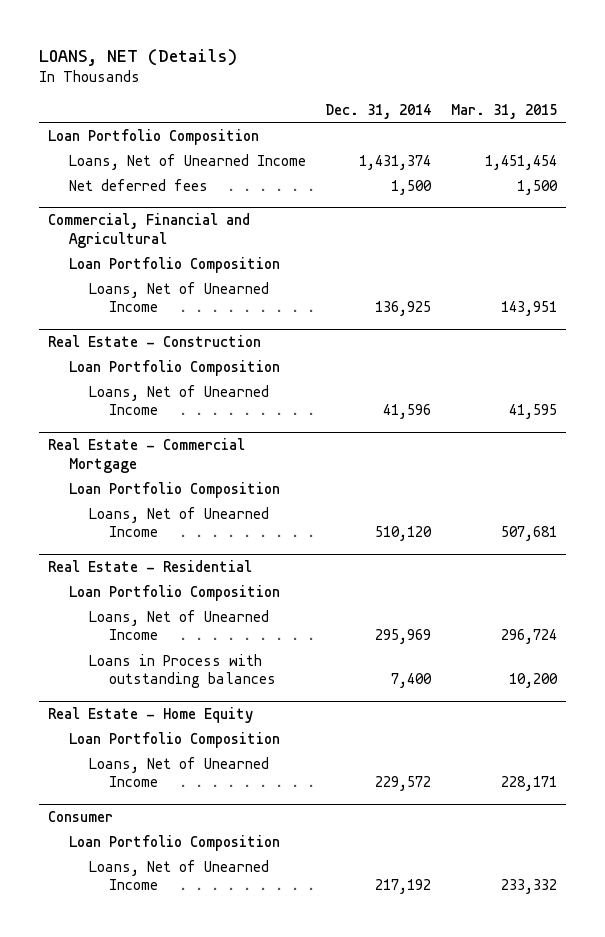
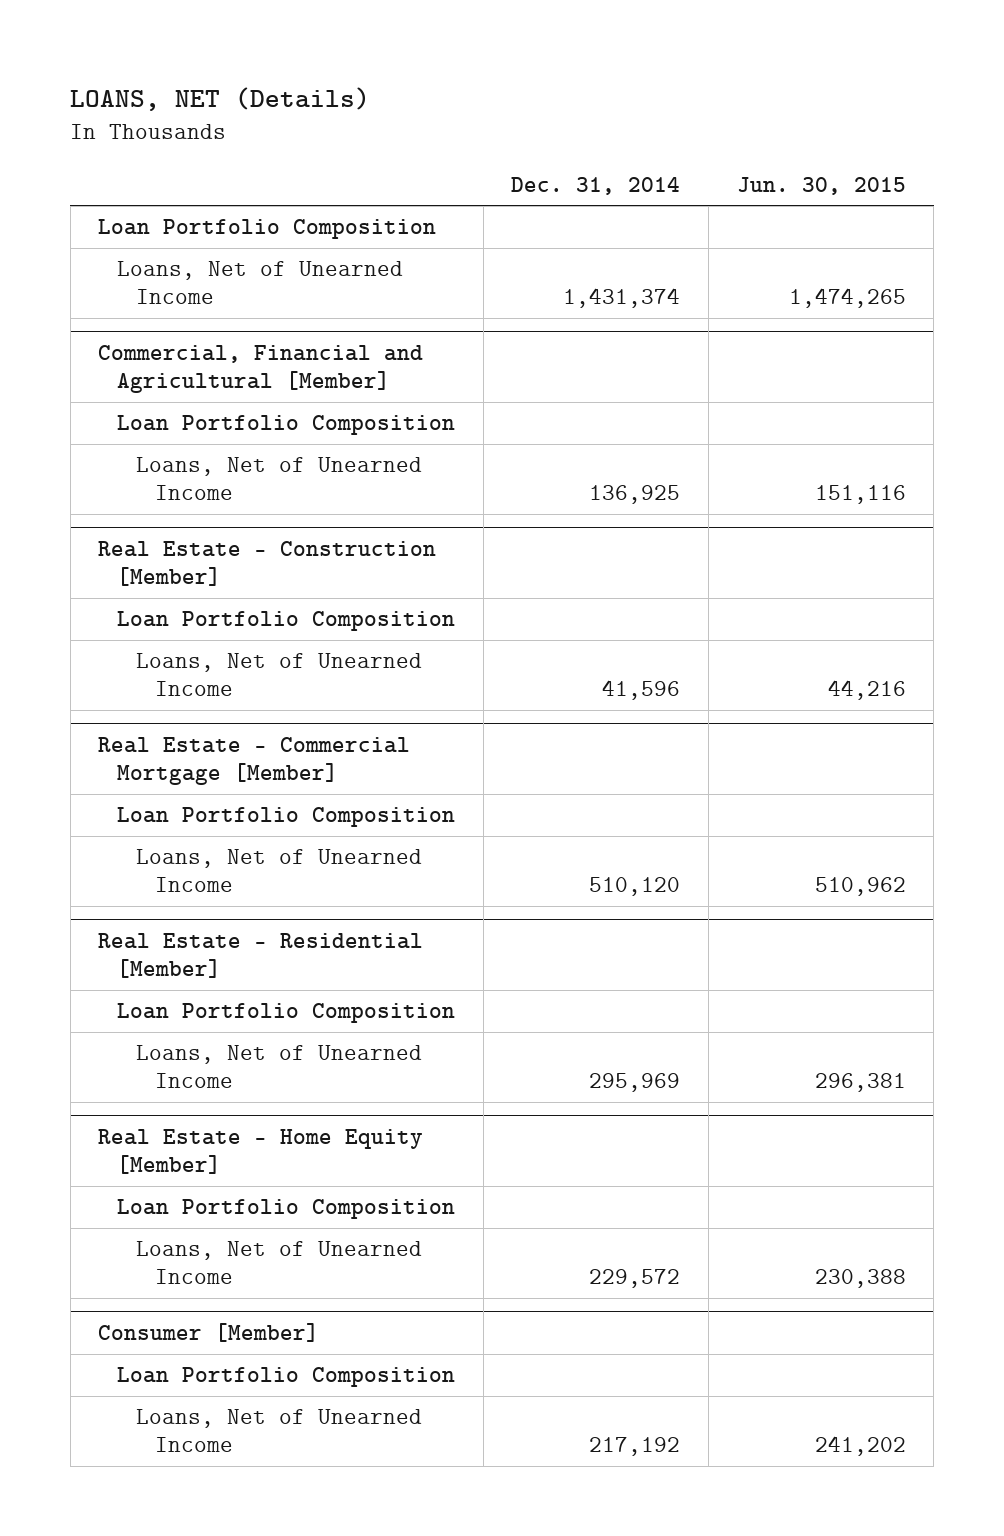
[450,103,557,119] Mar. 31, 2015 -> none
none -> [736,176,906,195] Jun. 30, 2015
[68,178,208,191] Net deferred fees -> none
[48,213,251,248] Commercial, Financial and Agricultural -> [98,345,424,393] Commercial, Financial and Agricultural [Member]
[48,335,262,348] Real Estate - Construction -> [98,541,437,586] Real Estate - Construction [Member]
[48,438,246,473] Real Estate - Commercial Mortgage -> [98,737,411,785] Real Estate - Commercial Mortgage [Member]
[48,560,253,573] Real Estate - Residential -> [98,933,424,978] Real Estate - Residential [Member]
[89,653,277,689] Loans in Process with outstanding balances -> none
[48,707,254,724] Real Estate - Home Equity -> [98,1129,424,1174] Real Estate - Home Equity [Member]
[48,811,114,823] Consumer -> [98,1323,320,1343] Consumer [Member]

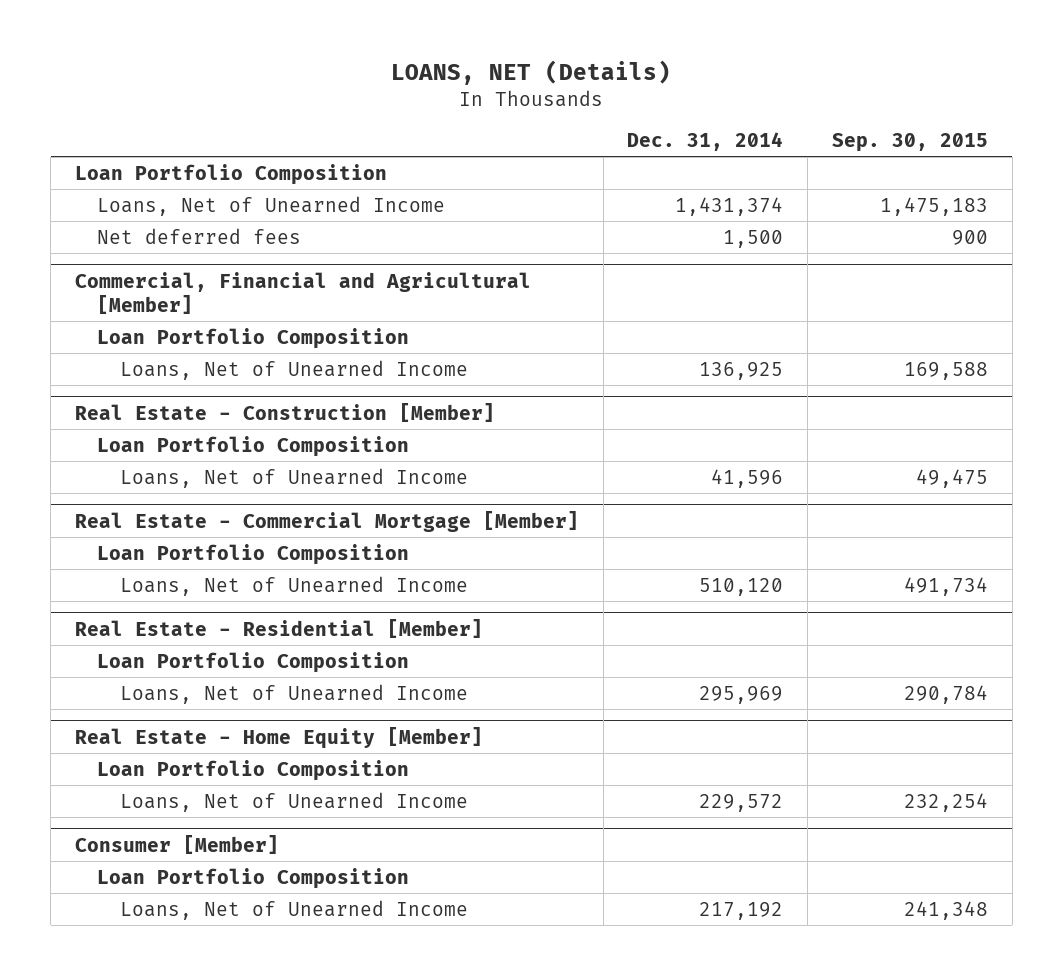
[736,176,906,195] Jun. 30, 2015 -> none
none -> [831,133,988,153] Sep. 30, 2015
none -> [97,227,302,244] Net deferred fees

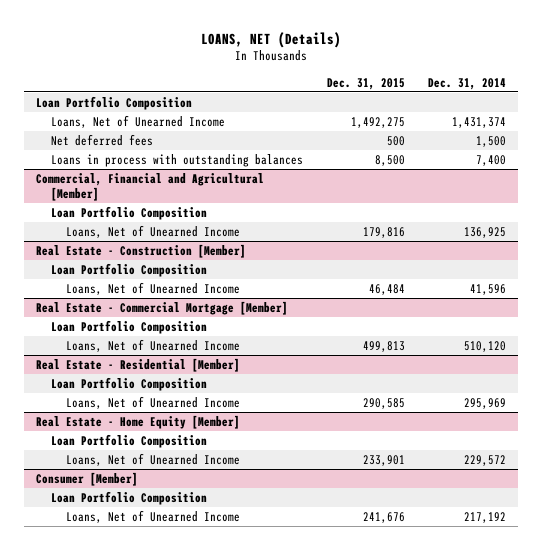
[831,133,988,153] Sep. 30, 2015 -> none
none -> [326,77,405,90] Dec. 31, 2015
none -> [51,153,304,167] Loans in process with outstanding balances

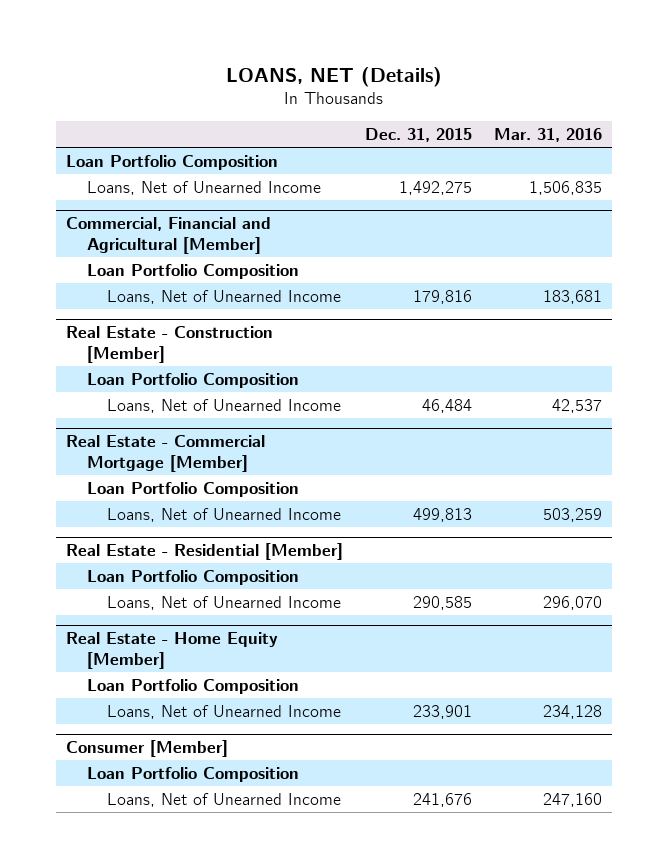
[428,77,507,90] Dec. 31, 2014 -> none
none -> [493,127,602,142] Mar. 31, 2016
[51,133,154,146] Net deferred fees -> none
[51,153,304,167] Loans in process with outstanding balances -> none

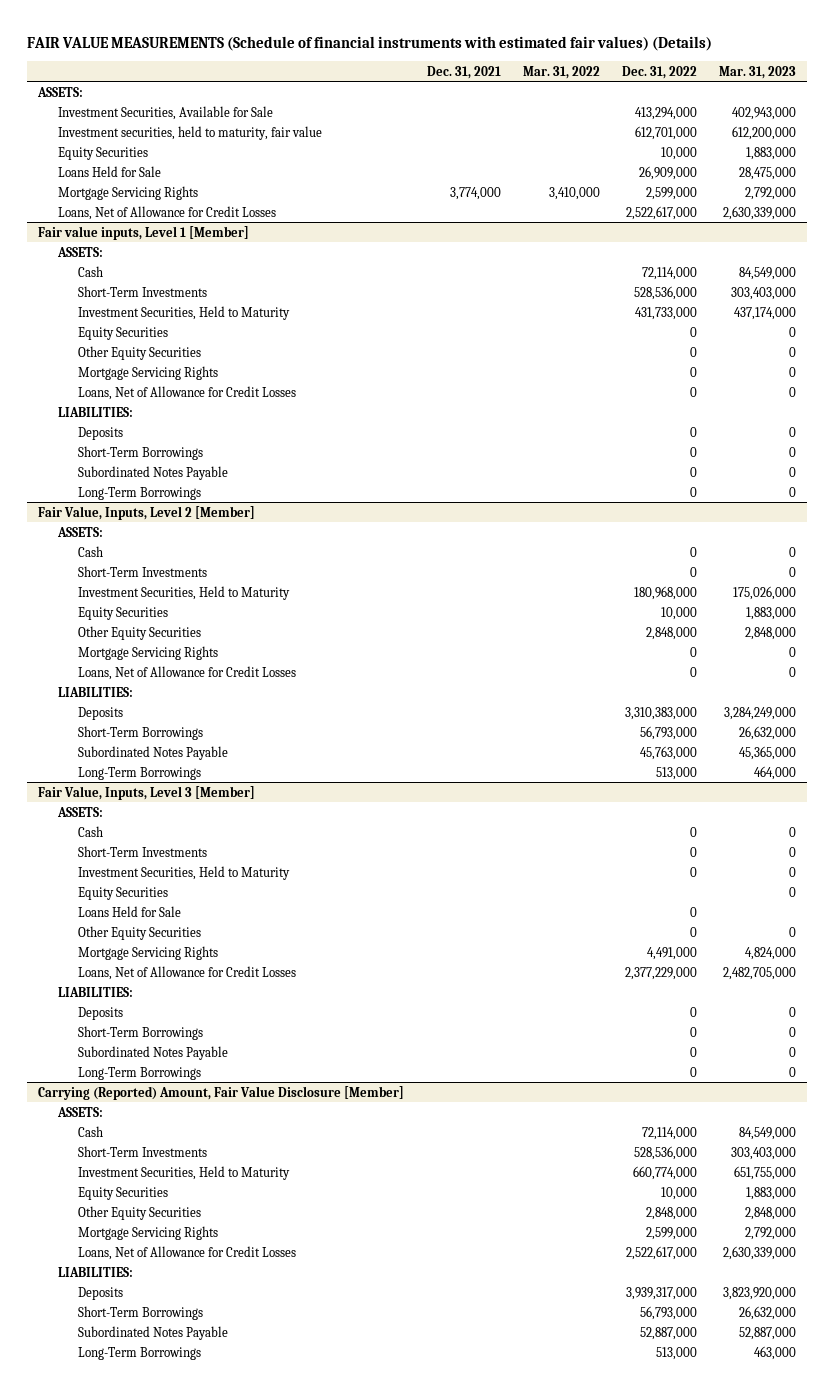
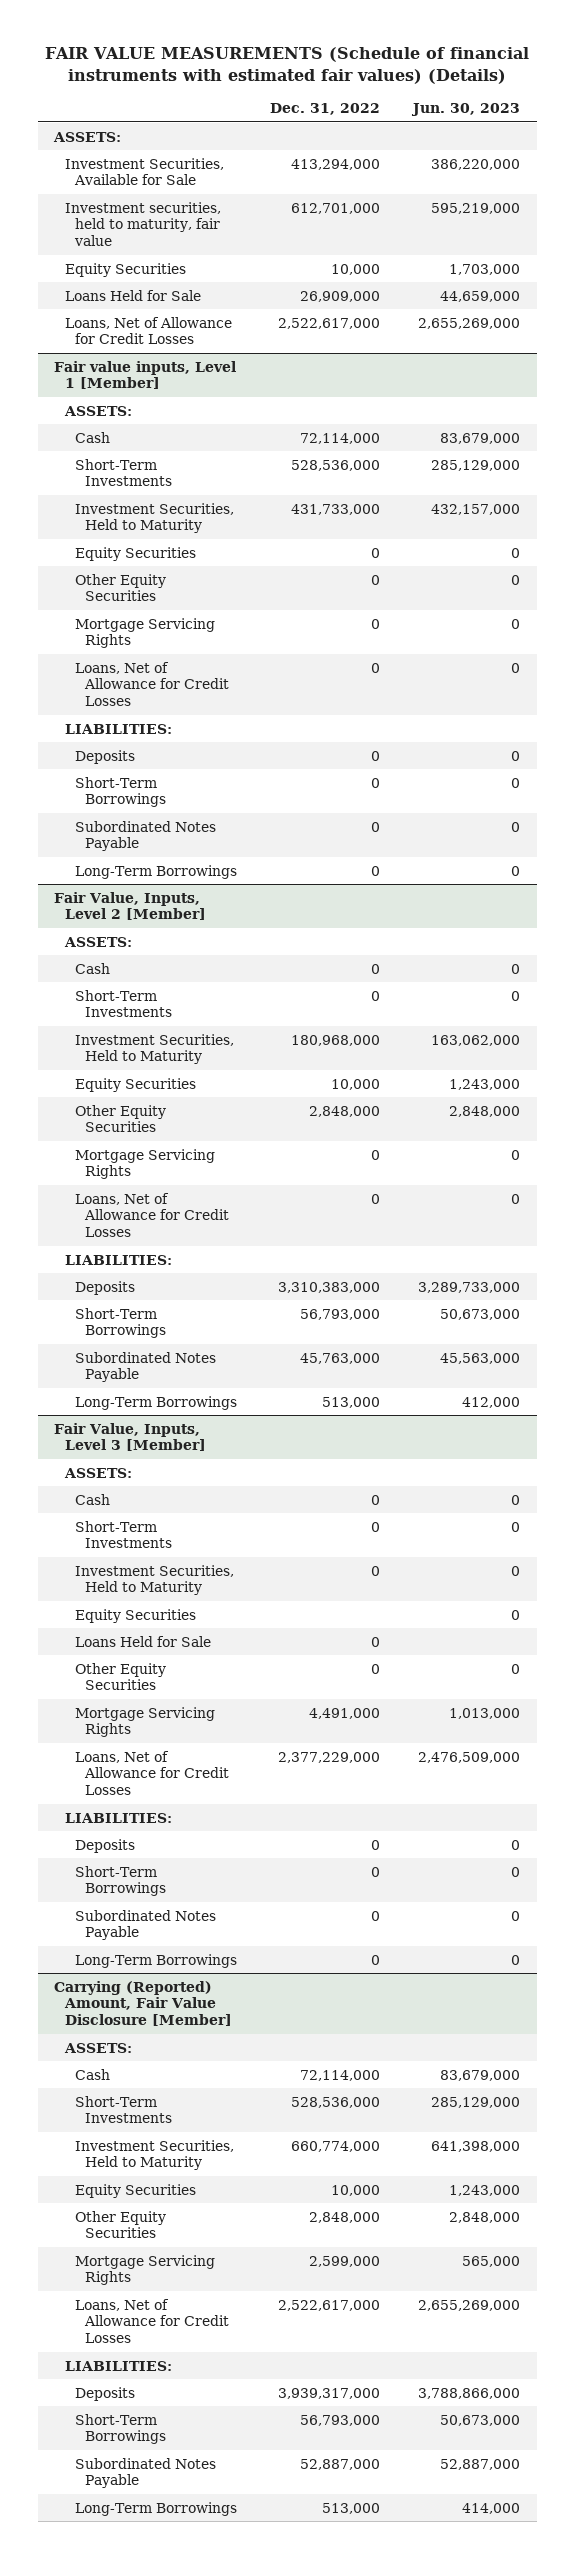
[426,65,501,79] Dec. 31, 2021 -> none
[522,65,600,79] Mar. 31, 2022 -> none
[718,65,796,79] Mar. 31, 2023 -> none
none -> [410,103,520,117] Jun. 30, 2023
[58,185,199,200] Mortgage Servicing Rights -> none

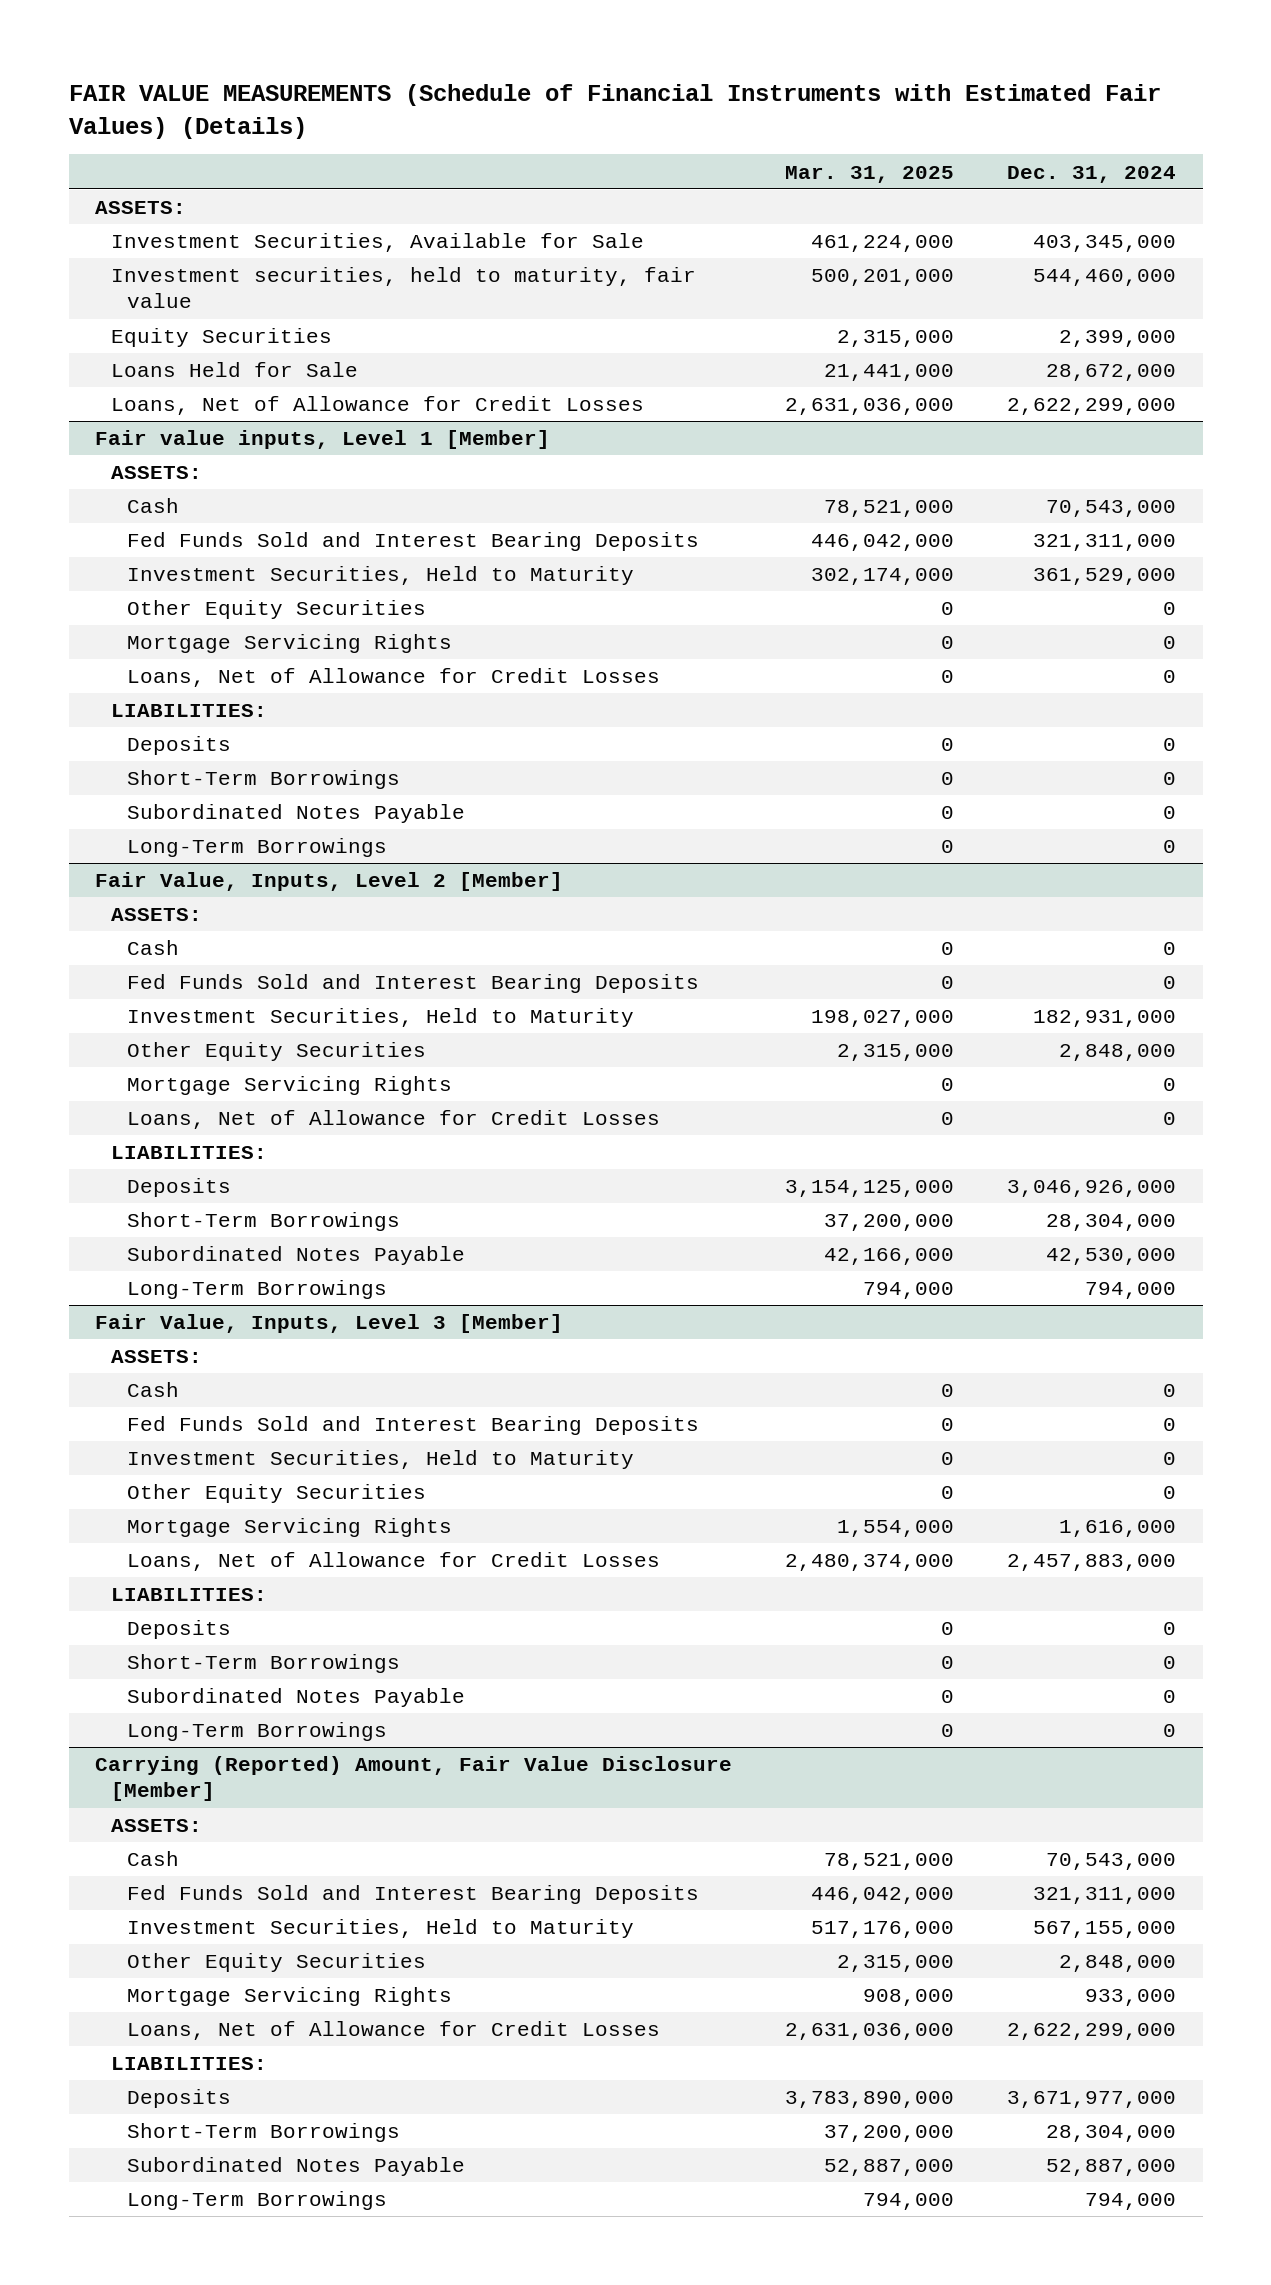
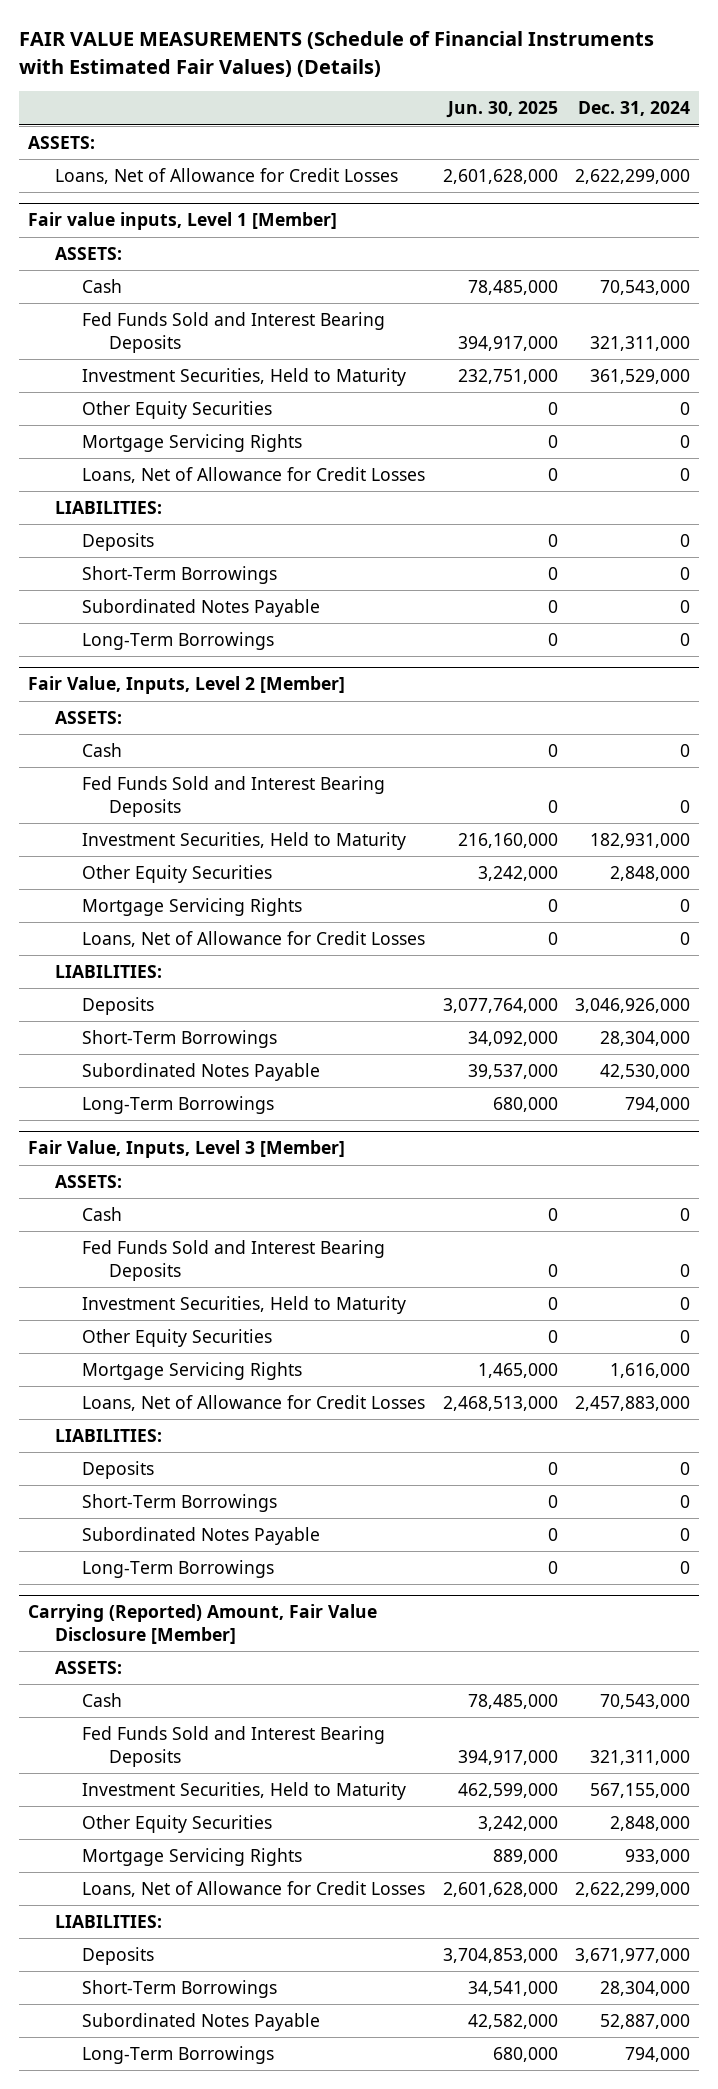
[785,165,955,183] Mar. 31, 2025 -> none
none -> [445,101,558,119] Jun. 30, 2025
[111,233,645,253] Investment Securities, Available for Sale -> none
[111,267,697,309] Investment securities, held to maturity, fair value -> none
[111,328,333,348] Equity Securities -> none
[111,362,359,378] Loans Held for Sale -> none

